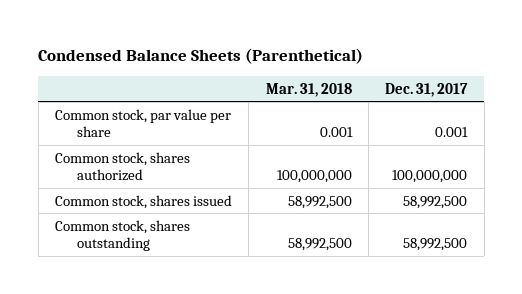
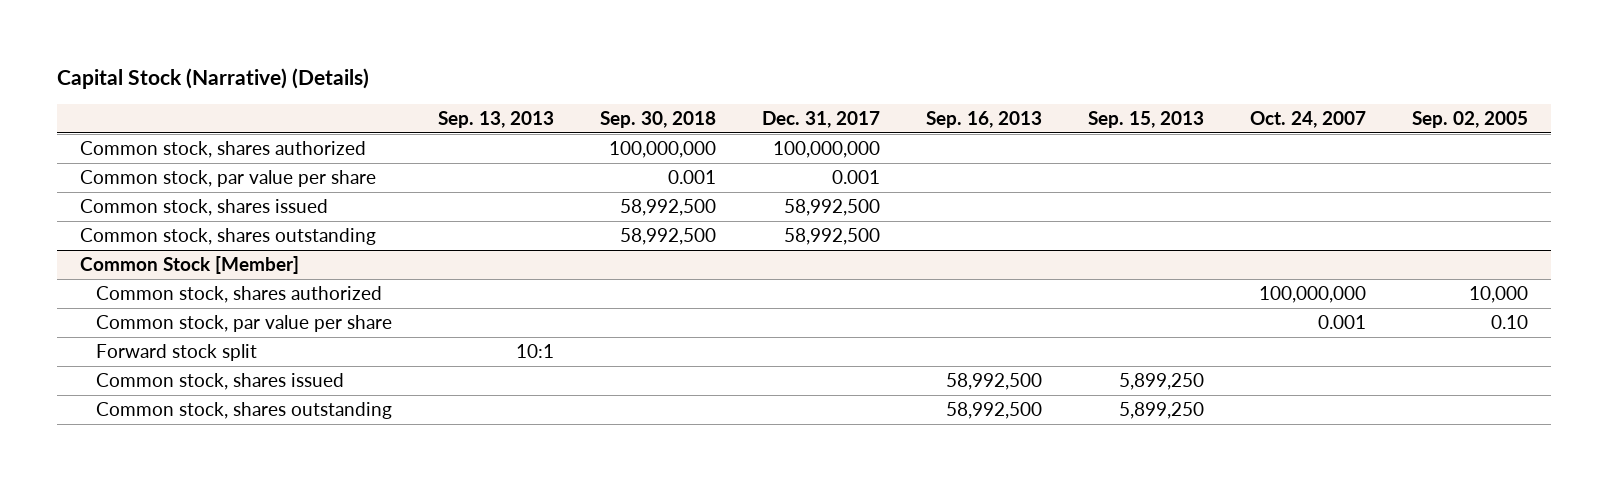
[38,48,364,65] Condensed Balance Sheets (Parenthetical) -> [56,68,369,90] Capital Stock (Narrative) (Details)
[265,82,352,97] Mar. 31, 2018 -> none
none -> [438,110,555,128] Sep. 13, 2013
none -> [600,110,717,128] Sep. 30, 2018
none -> [925,110,1042,128] Sep. 16, 2013
none -> [1087,110,1204,128] Sep. 15, 2013
none -> [1249,110,1366,128] Oct. 24, 2007
none -> [1411,110,1528,128] Sep. 02, 2005
[54,108,231,138] Common stock, par value per share -> [79,170,376,188] Common stock, par value per share
none -> [79,256,299,275] Common Stock [Member]
none -> [96,286,383,304] Common stock, shares authorized
none -> [96,315,393,333] Common stock, par value per share
none -> [96,344,258,362] Forward stock split
none -> [96,373,345,391] Common stock, shares issued
none -> [96,402,393,420] Common stock, shares outstanding

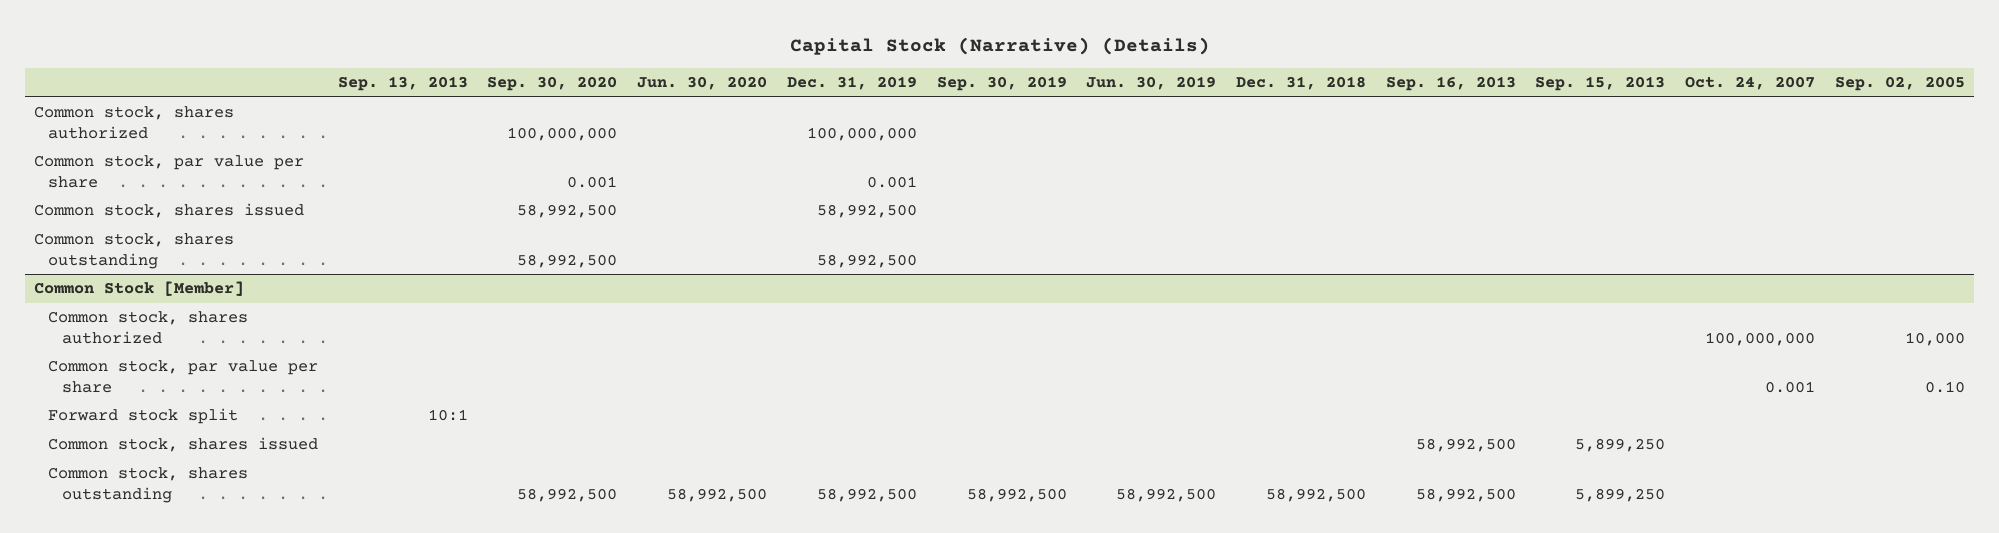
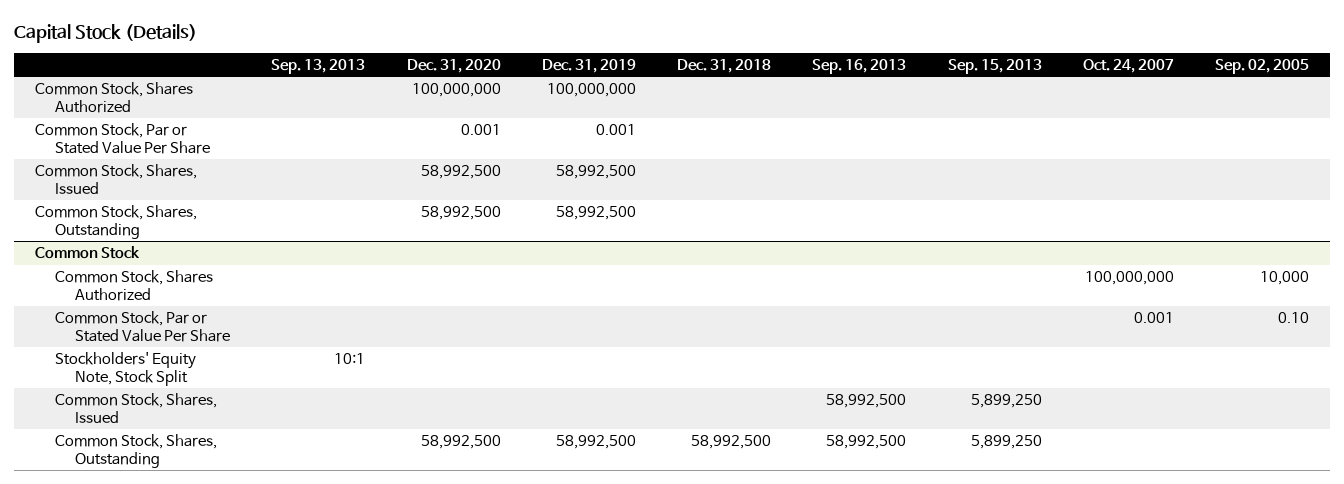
[789,37,1210,56] Capital Stock (Narrative) (Details) -> [14,23,198,43] Capital Stock (Details)
[487,76,618,92] Sep. 30, 2020 -> none
[637,76,768,91] Jun. 30, 2020 -> none
[936,76,1067,92] Sep. 30, 2019 -> none
[1086,76,1217,91] Jun. 30, 2019 -> none
none -> [406,58,501,73] Dec. 31, 2020
[34,106,235,139] Common stock, shares authorized -> [35,82,194,113] Common Stock, Shares Authorized
[34,155,305,188] Common stock, par value per share -> [35,123,211,154] Common Stock, Par or Stated Value Per Share
[34,203,305,219] Common stock, shares issued -> [35,164,198,194] Common Stock, Shares, Issued
[34,233,235,269] Common stock, shares outstanding -> [35,205,198,239] Common Stock, Shares, Outstanding
[34,281,245,297] Common Stock [Member] -> [35,246,141,260] Common Stock
[48,311,249,344] Common stock, shares authorized -> [55,270,214,301] Common Stock, Shares Authorized
[48,360,319,393] Common stock, par value per share -> [55,311,231,342] Common Stock, Par or Stated Value Per Share
[48,408,239,425] Forward stock split -> [55,352,197,386] Stockholders' Equity Note, Stock Split
[48,437,319,453] Common stock, shares issued -> [55,393,218,423] Common Stock, Shares, Issued
[48,467,249,503] Common stock, shares outstanding -> [55,434,218,468] Common Stock, Shares, Outstanding

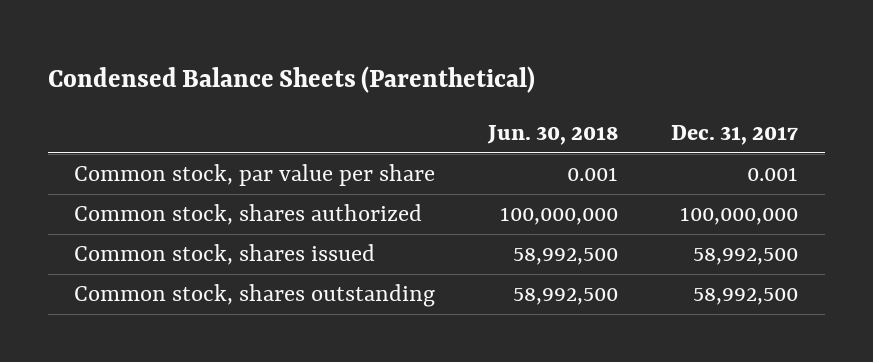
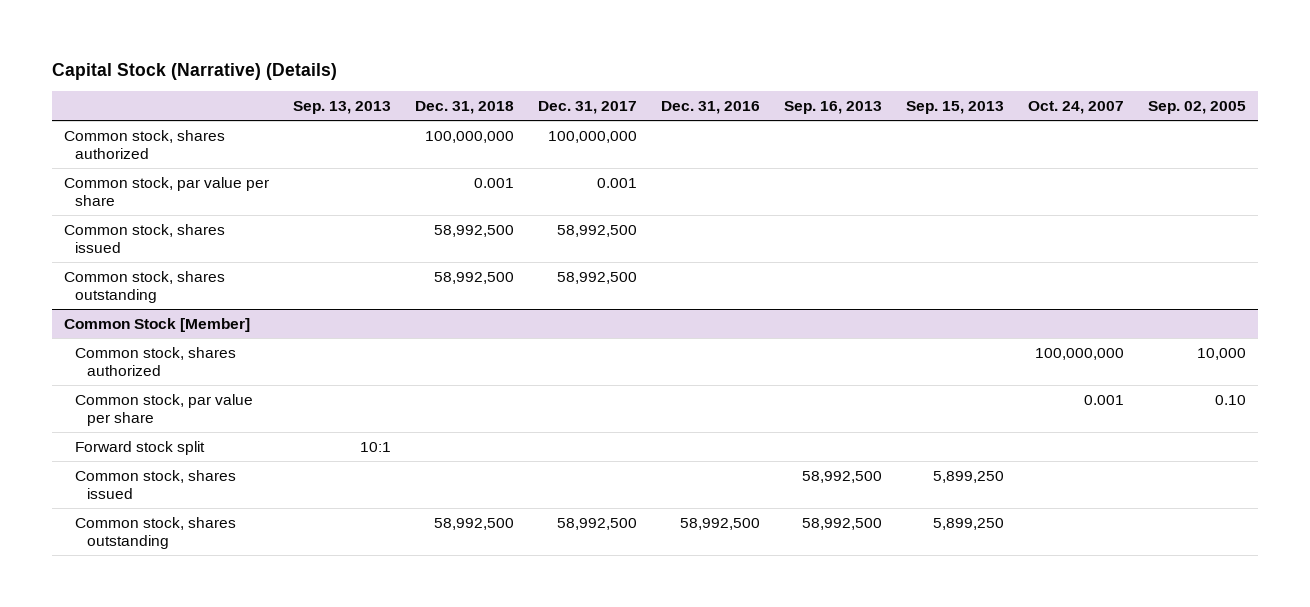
[47,66,535,94] Condensed Balance Sheets (Parenthetical) -> [51,62,337,80] Capital Stock (Narrative) (Details)
[487,124,619,145] Jun. 30, 2018 -> none
none -> [293,101,392,115] Sep. 13, 2013
none -> [415,101,515,115] Dec. 31, 2018
none -> [661,101,761,115] Dec. 31, 2016
none -> [784,101,883,115] Sep. 16, 2013
none -> [906,101,1005,115] Sep. 15, 2013
none -> [1028,101,1125,115] Oct. 24, 2007
none -> [1148,101,1247,115] Sep. 02, 2005
[74,164,436,187] Common stock, par value per share -> [63,176,269,206] Common stock, par value per share
none -> [63,317,250,332] Common Stock [Member]
none -> [75,346,237,376] Common stock, shares authorized
none -> [75,393,254,426] Common stock, par value per share
none -> [75,440,206,455] Forward stock split
none -> [75,469,237,499] Common stock, shares issued
none -> [75,516,237,549] Common stock, shares outstanding

